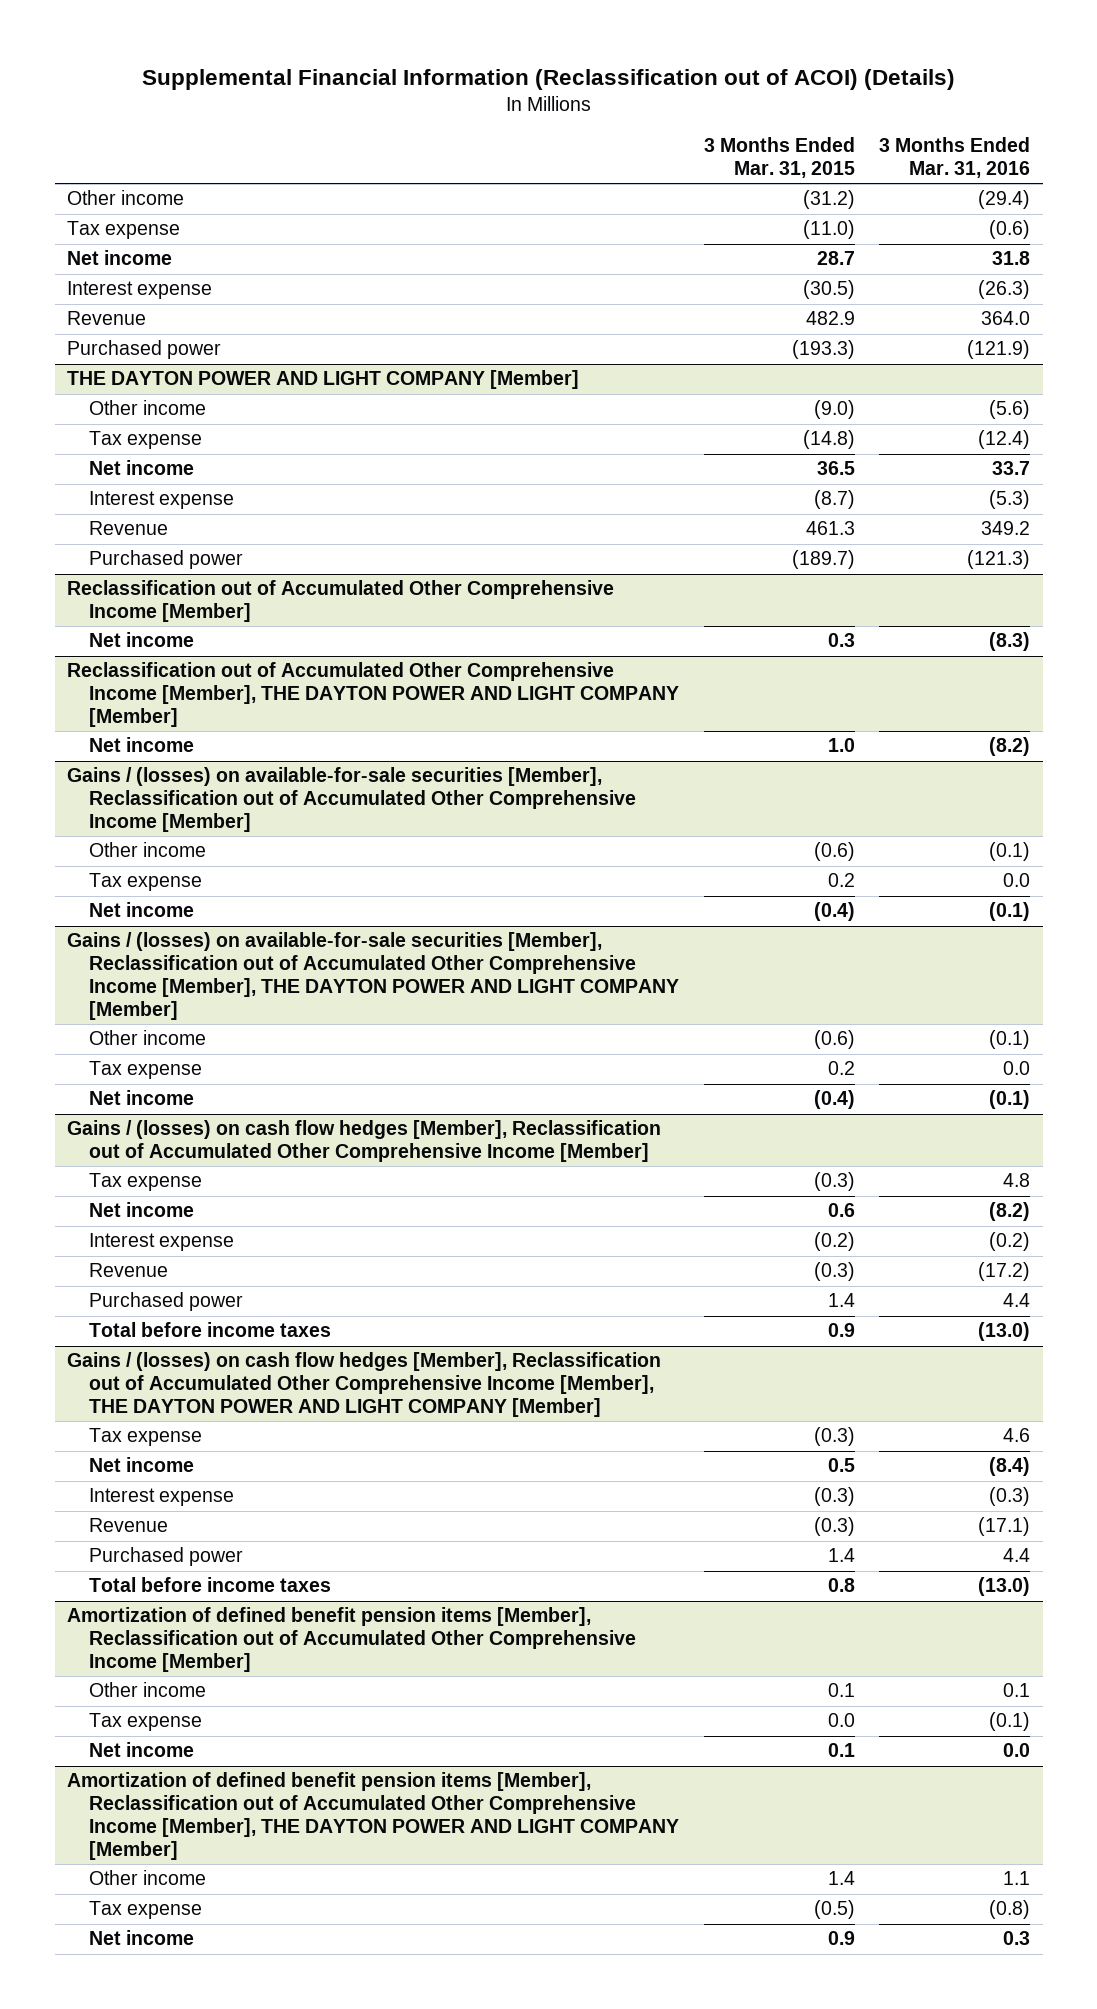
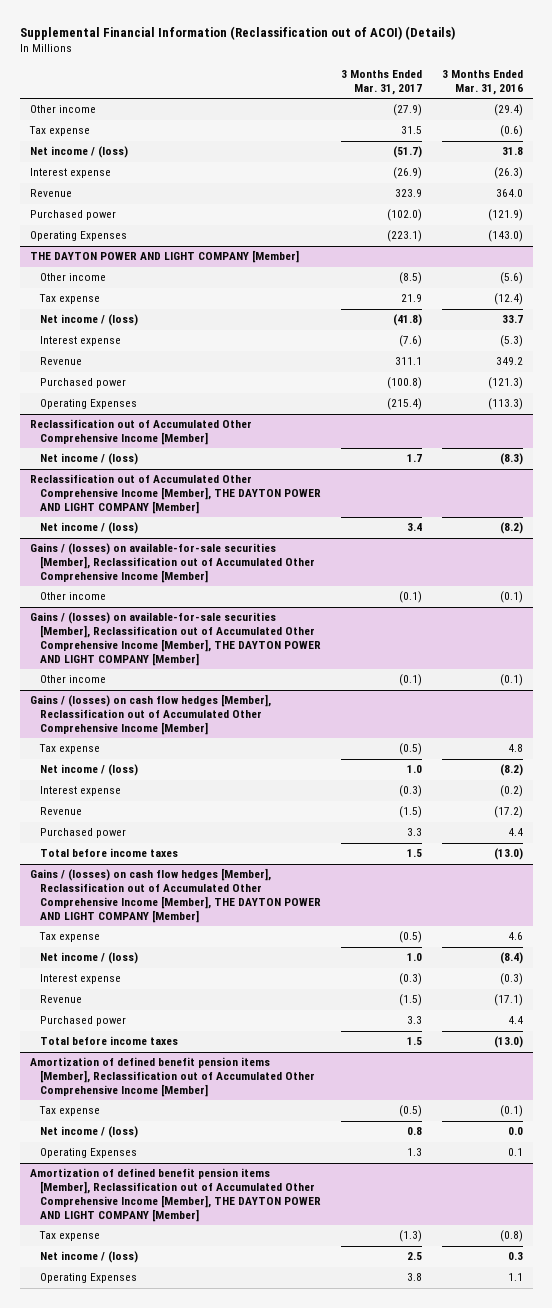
[703,137,855,179] 3 Months Ended Mar. 31, 2015 -> none
none -> [341,70,423,95] 3 Months Ended Mar. 31, 2017
[67,250,173,266] Net income -> [29,146,128,159] Net income / (loss)
none -> [29,231,127,242] Operating Expenses
[89,460,195,476] Net income -> [40,314,139,327] Net income / (loss)
none -> [40,399,138,410] Operating Expenses
[89,632,195,648] Net income -> [40,453,139,466] Net income / (loss)
[89,737,195,753] Net income -> [40,522,139,535] Net income / (loss)
[89,873,203,892] Tax expense -> none
[89,902,195,918] Net income -> none
[89,1061,203,1080] Tax expense -> none
[89,1090,195,1106] Net income -> none
[89,1202,195,1218] Net income -> [40,764,139,777] Net income / (loss)
[89,1457,195,1473] Net income -> [40,952,139,965] Net income / (loss)
[89,1682,207,1698] Other income -> none
[89,1742,195,1758] Net income -> [40,1126,139,1139] Net income / (loss)
none -> [40,1148,138,1159] Operating Expenses
[89,1870,207,1886] Other income -> none
[89,1930,195,1946] Net income -> [40,1251,139,1264] Net income / (loss)
none -> [40,1273,138,1284] Operating Expenses

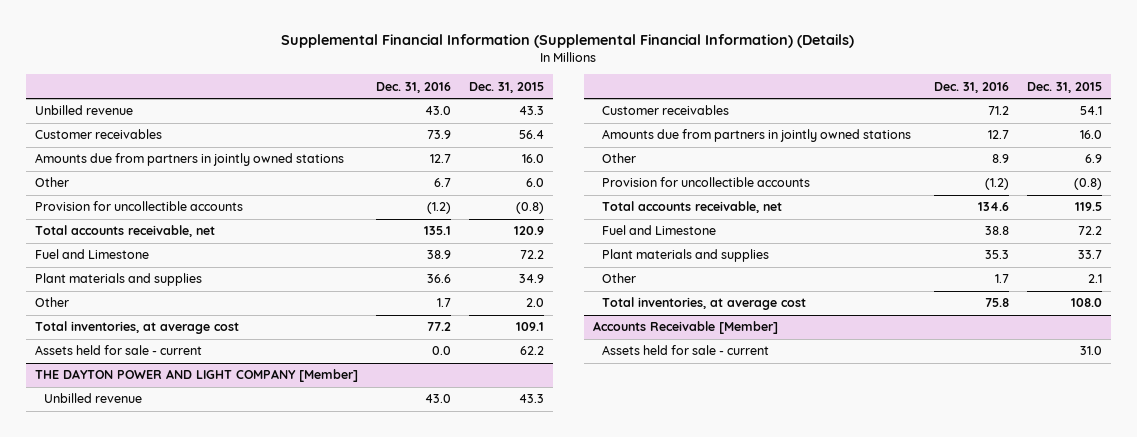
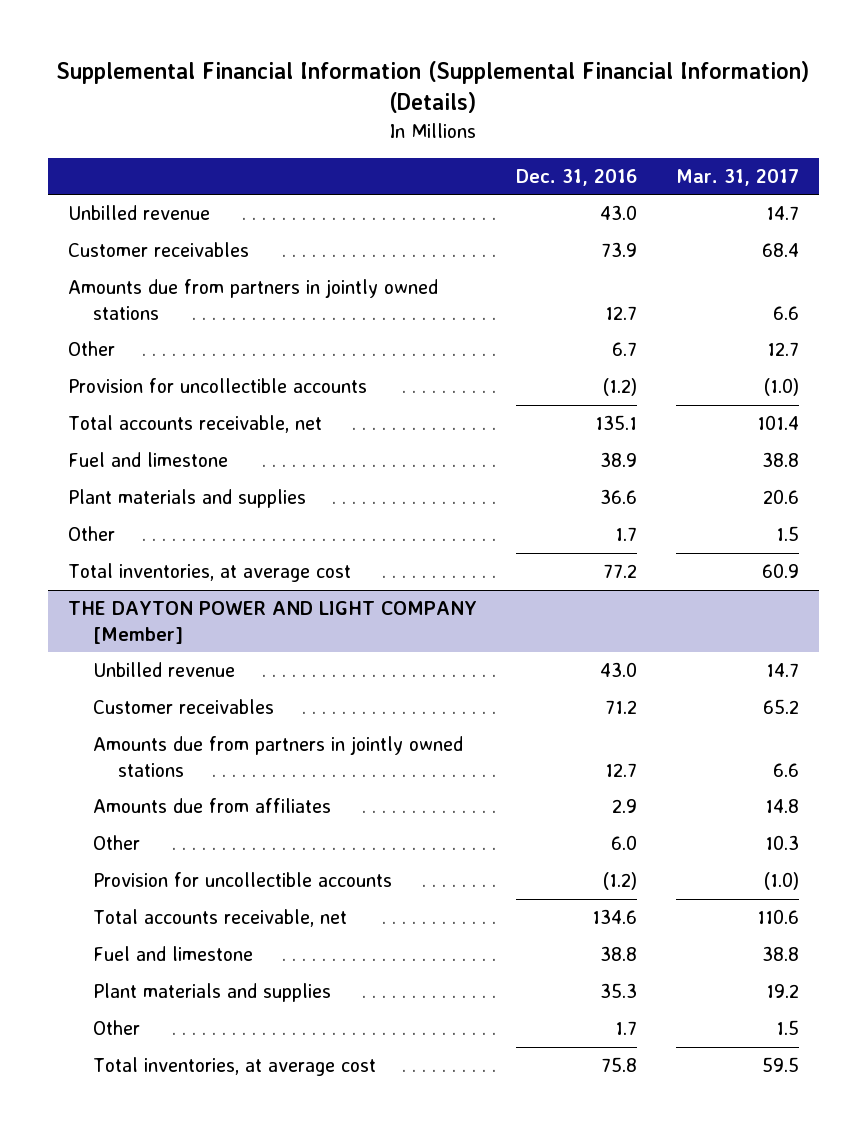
[468,81,544,93] Dec. 31, 2015 -> none
none -> [676,168,800,186] Mar. 31, 2017
[35,249,150,260] Fuel and Limestone -> [67,452,228,468] Fuel and limestone
[35,345,203,356] Assets held for sale - current -> none
none -> [92,798,331,814] Amounts due from affiliates
[991,154,1009,164] 8.9 -> [610,835,637,851] 6.0
[602,225,717,236] Fuel and Limestone -> [92,946,253,962] Fuel and limestone
[592,321,778,335] Accounts Receivable [Member] -> none
[602,345,770,356] Assets held for sale - current -> none

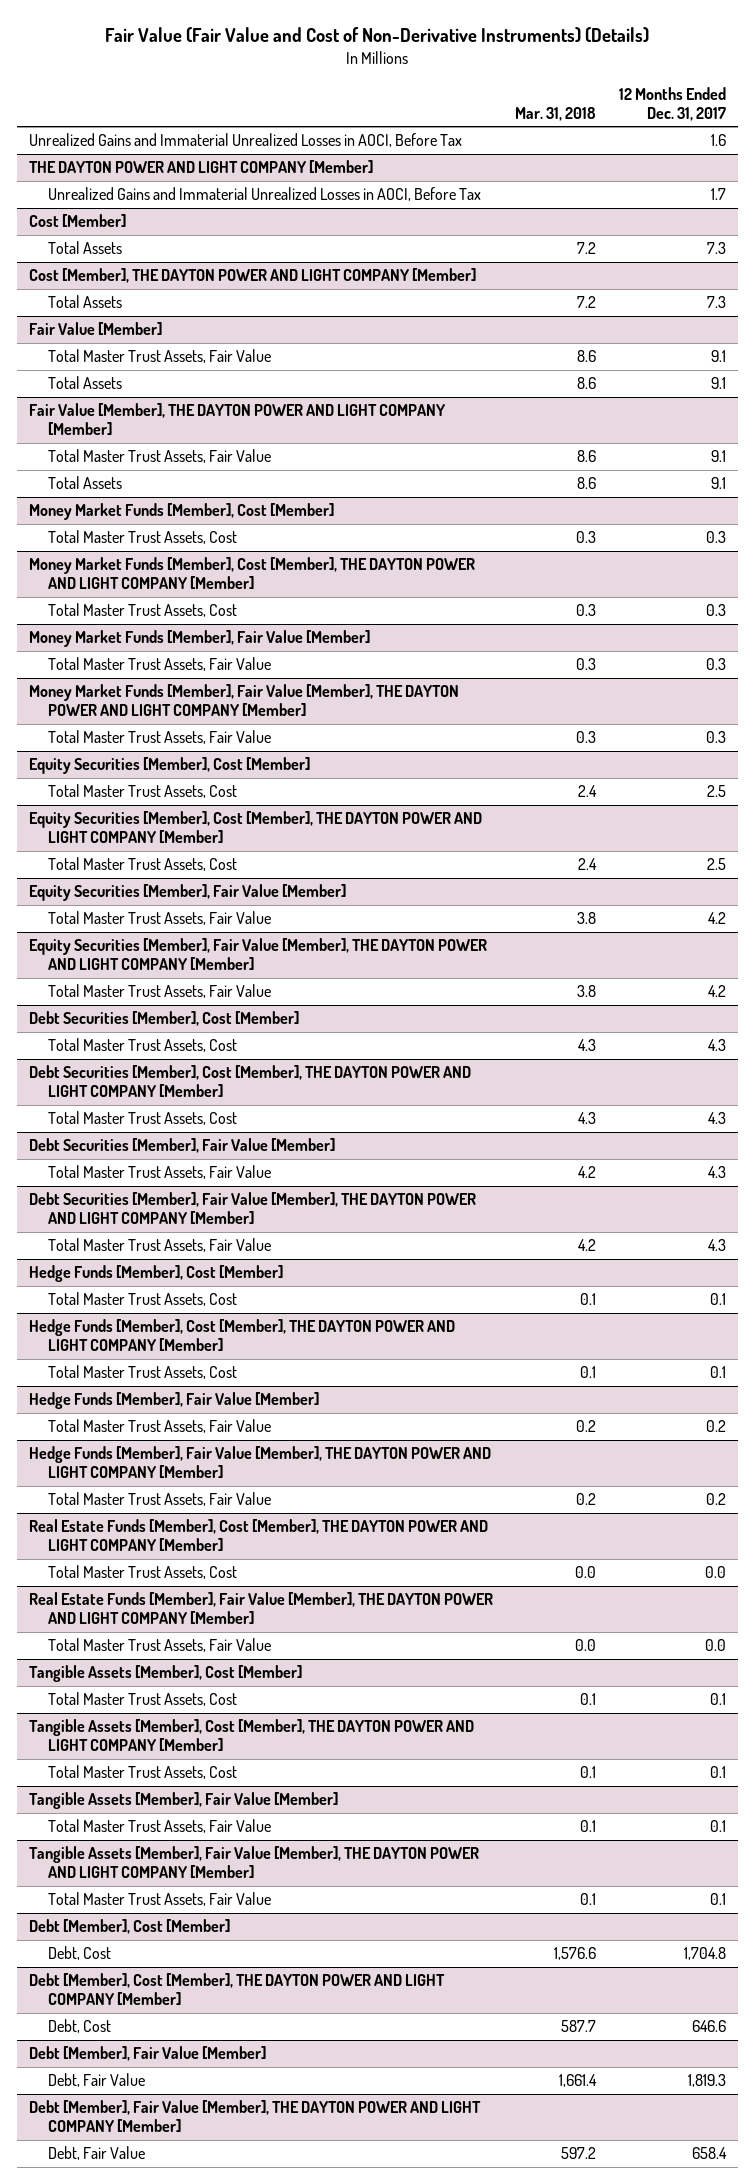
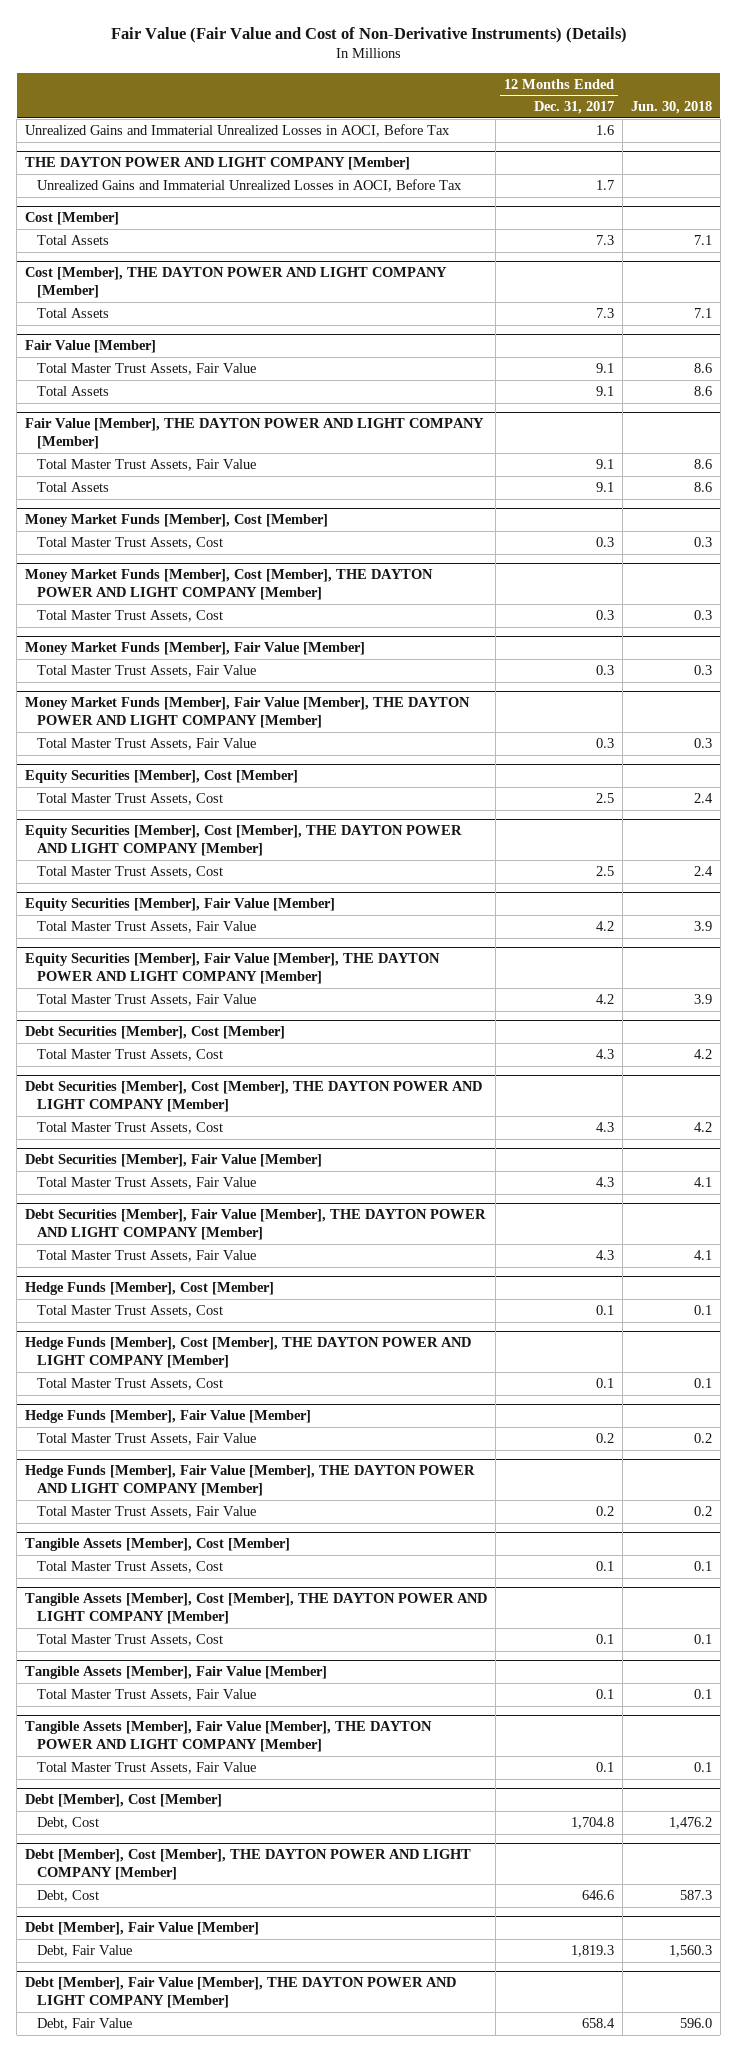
[515,106,597,121] Mar. 31, 2018 -> none
none -> [630,101,712,115] Jun. 30, 2018
[28,1519,488,1552] Real Estate Funds [Member], Cost [Member], THE DAYTON POWER AND LIGHT COMPANY [Member] -> none
[47,1565,237,1580] Total Master Trust Assets, Cost -> none
[28,1592,493,1625] Real Estate Funds [Member], Fair Value [Member], THE DAYTON POWER AND LIGHT COMPANY [Member] -> none
[47,1638,271,1653] Total Master Trust Assets, Fair Value -> none

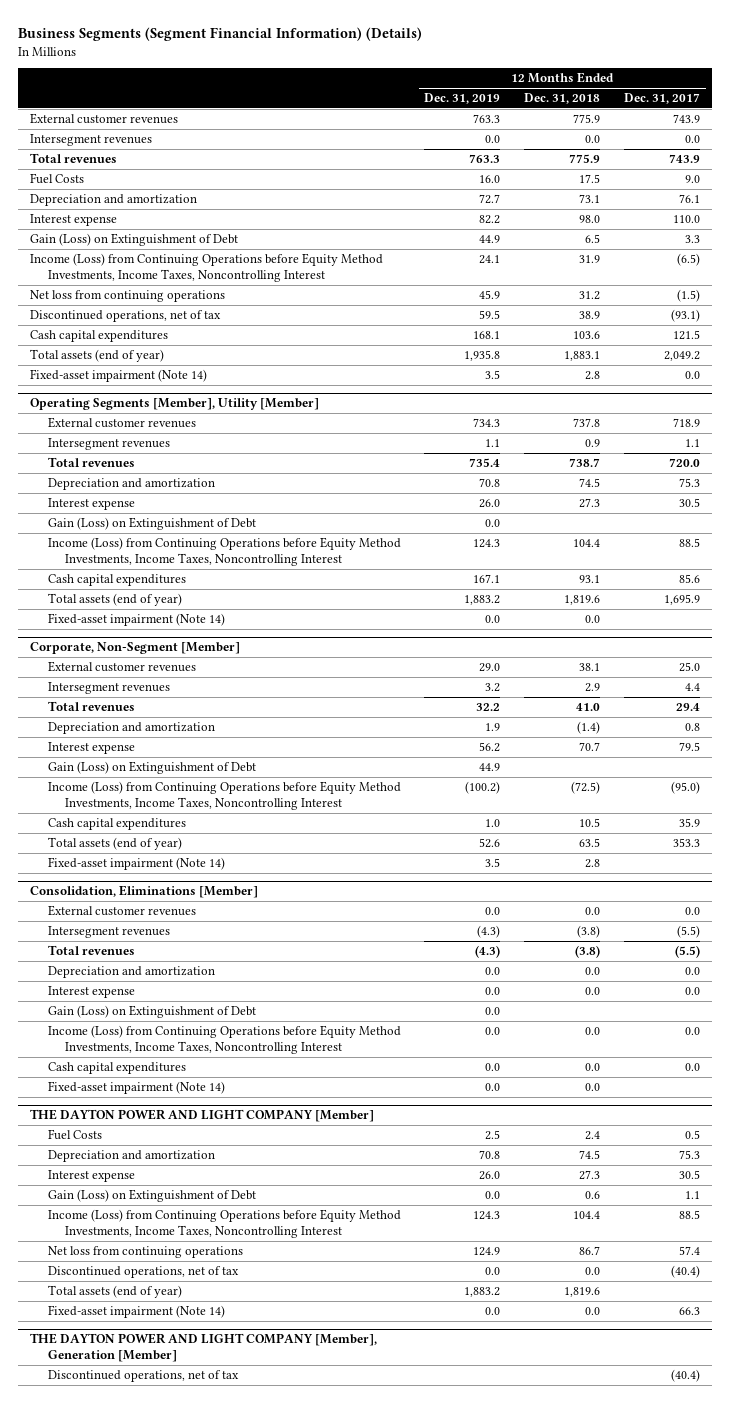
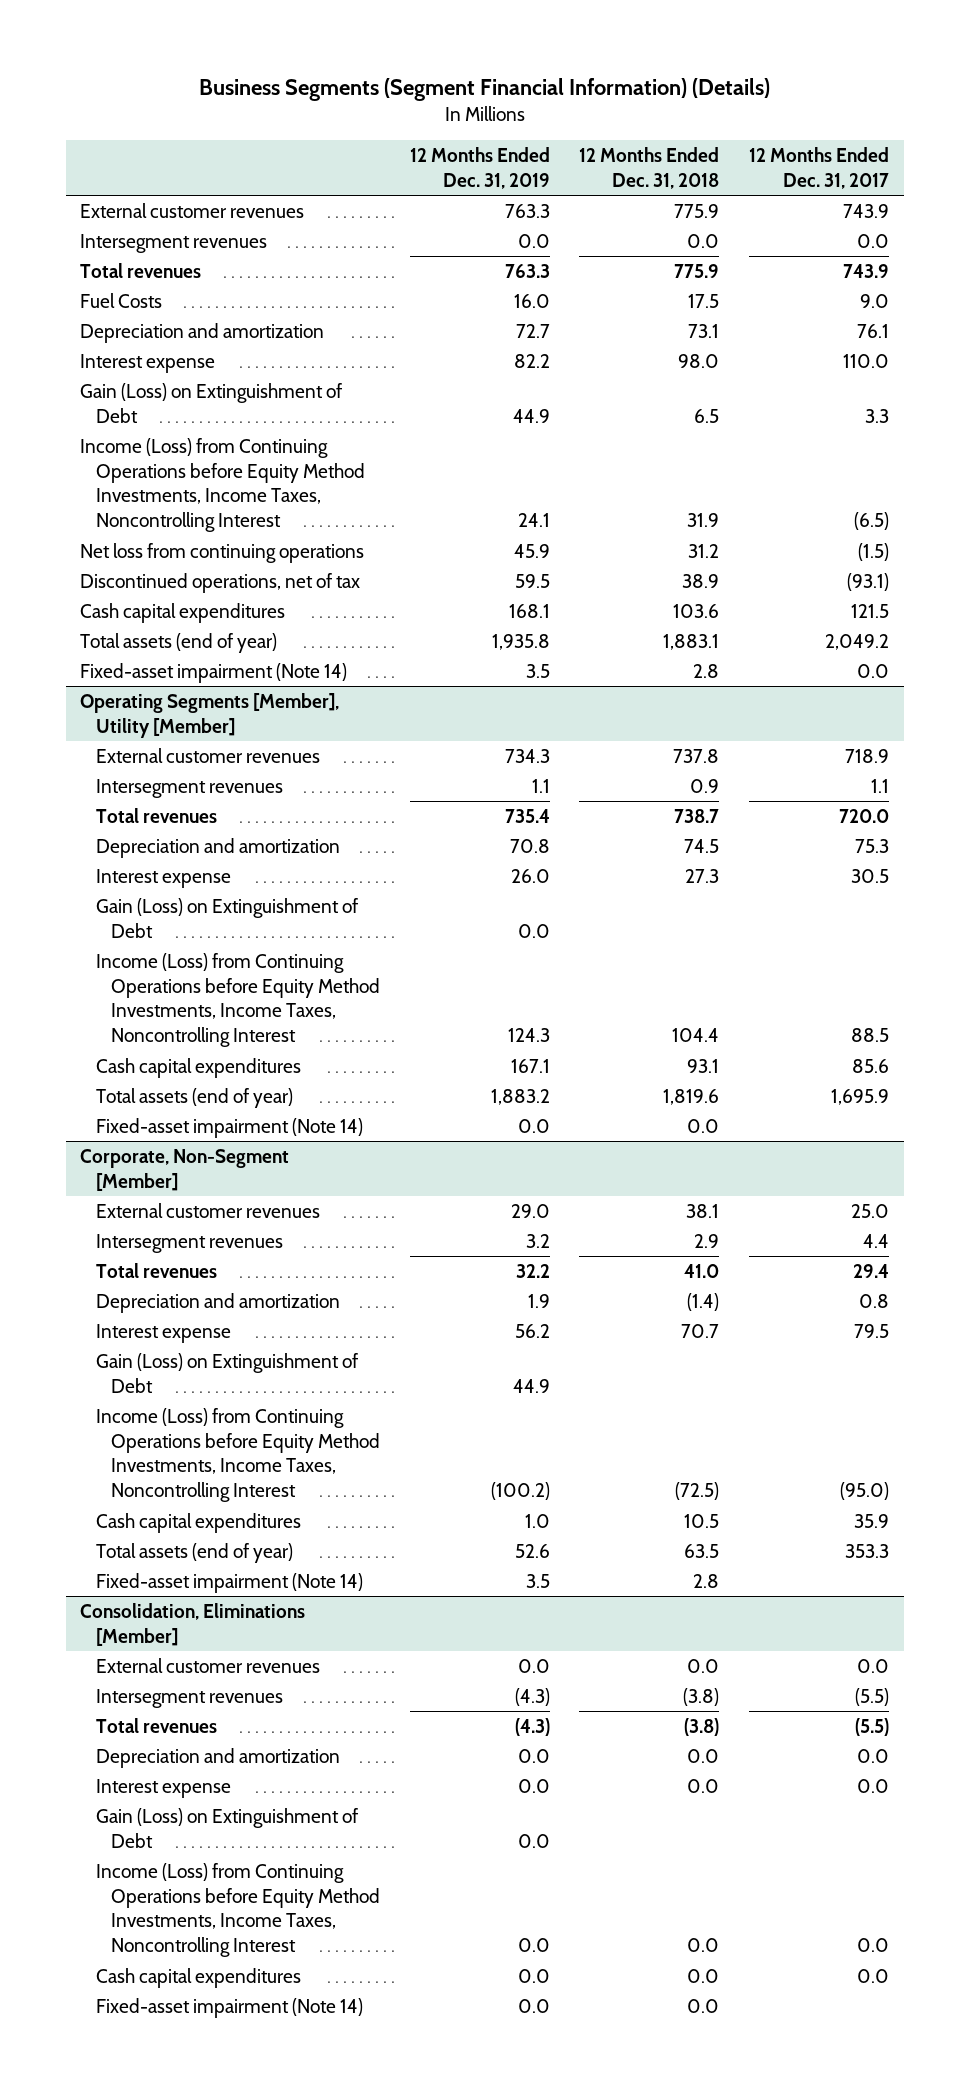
[30,1109,375,1123] THE DAYTON POWER AND LIGHT COMPANY [Member] -> none
[47,1129,102,1141] Fuel Costs -> none
[47,1150,215,1163] Depreciation and amortization -> none
[47,1170,135,1183] Interest expense -> none
[47,1189,256,1203] Gain (Loss) on Extinguishment of Debt -> none
[47,1209,401,1239] Income (Loss) from Continuing Operations before Equity Method Investments, Income Taxes, Noncontrolling Interest -> none
[47,1246,243,1259] Net loss from continuing operations -> none
[47,1266,239,1279] Discontinued operations, net of tax -> none
[47,1285,182,1299] Total assets (end of year) -> none
[47,1305,225,1319] Fixed-asset impairment (Note 14) -> none
[30,1333,378,1363] THE DAYTON POWER AND LIGHT COMPANY [Member], Generation [Member] -> none
[47,1370,239,1383] Discontinued operations, net of tax -> none

